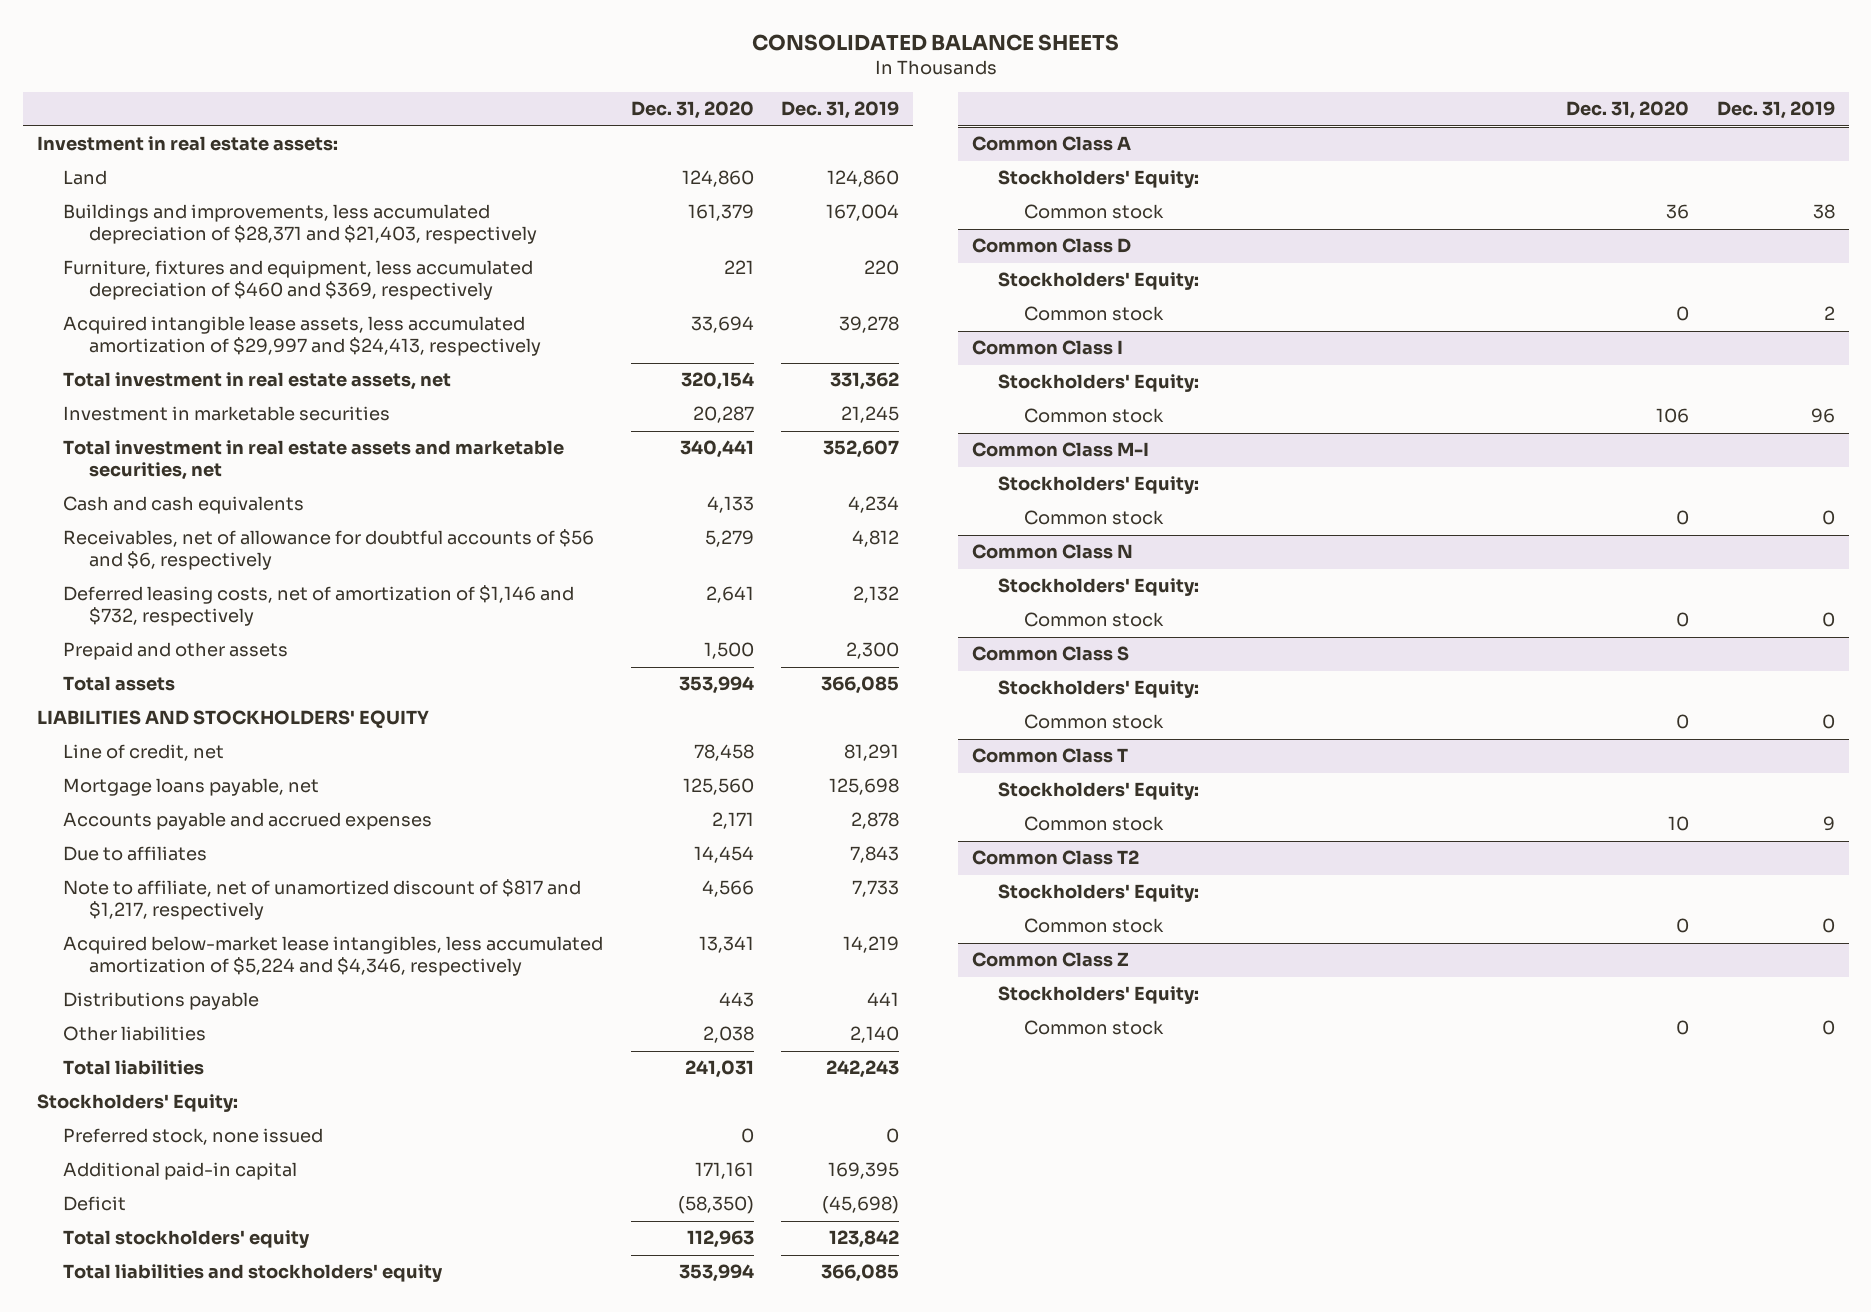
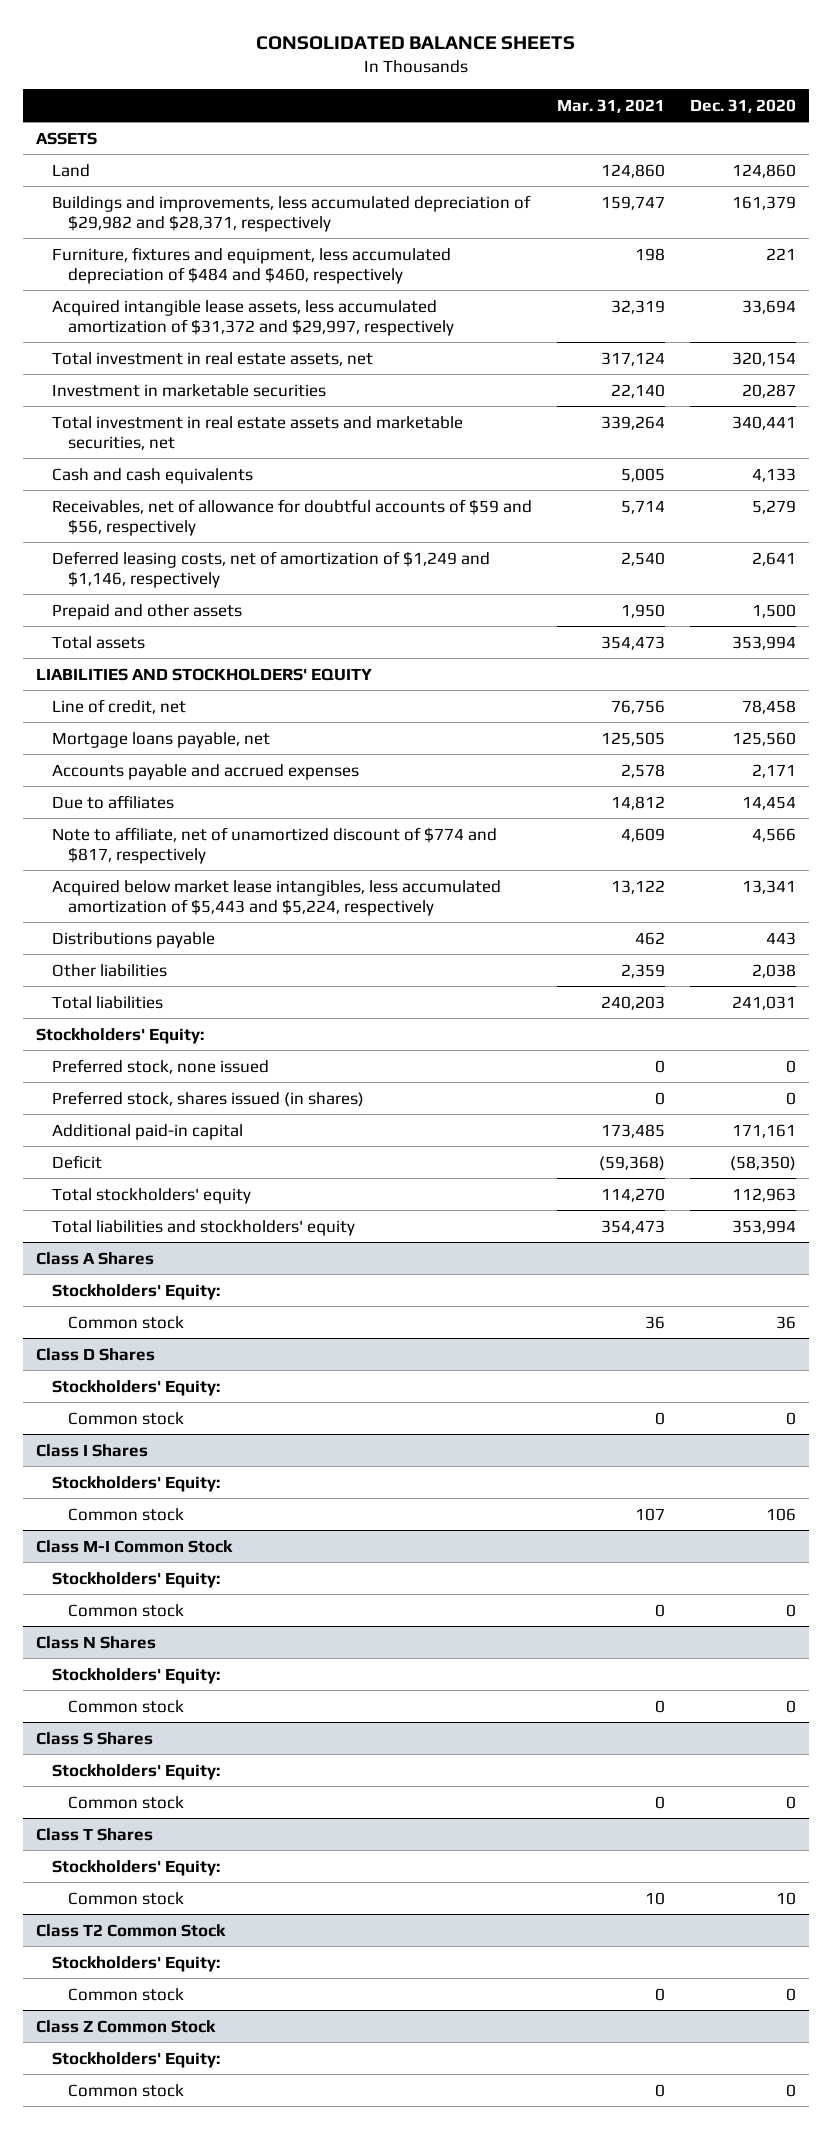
[781,101,900,120] Dec. 31, 2019 -> none
none -> [556,98,665,113] Mar. 31, 2021
[36,136,338,152] Investment in real estate assets: -> none
none -> [35,131,97,145] ASSETS
[62,204,537,245] Buildings and improvements, less accumulated depreciation of $28,371 and $21,403, respectively -> [51,194,531,232] Buildings and improvements, less accumulated depreciation of $29,982 and $28,371, respectively
[62,260,533,301] Furniture, fixtures and equipment, less accumulated depreciation of $460 and $369, respectively -> [51,246,451,284] Furniture, fixtures and equipment, less accumulated depreciation of $484 and $460, respectively
[62,316,541,357] Acquired intangible lease assets, less accumulated amortization of $29,997 and $24,413, respectively -> [51,299,455,336] Acquired intangible lease assets, less accumulated amortization of $31,372 and $29,997, respectively
[62,529,594,571] Receivables, net of allowance for doubtful accounts of $56 and $6, respectively -> [51,498,532,536] Receivables, net of allowance for doubtful accounts of $59 and $56, respectively
[62,585,574,627] Deferred leasing costs, net of amortization of $1,146 and $732, respectively -> [51,550,490,588] Deferred leasing costs, net of amortization of $1,249 and $1,146, respectively
[62,879,581,921] Note to affiliate, net of unamortized discount of $817 and $1,217, respectively -> [51,826,497,864] Note to affiliate, net of unamortized discount of $774 and $817, respectively
[62,936,603,977] Acquired below-market lease intangibles, less accumulated amortization of $5,224 and $4,346, respectively -> [51,879,501,916] Acquired below market lease intangibles, less accumulated amortization of $5,443 and $5,224, respectively
none -> [51,1090,364,1107] Preferred stock, shares issued (in shares)
[971,136,1131,152] Common Class A -> [35,1251,154,1265] Class A Shares
[971,238,1131,254] Common Class D -> [35,1347,155,1361] Class D Shares
[971,340,1123,356] Common Class I -> [35,1443,148,1457] Class I Shares
[971,442,1149,458] Common Class M-I -> [35,1539,233,1553] Class M-I Common Stock
[971,544,1133,560] Common Class N -> [35,1635,156,1649] Class N Shares
[971,646,1129,662] Common Class S -> [35,1731,153,1745] Class S Shares
[971,748,1128,764] Common Class T -> [35,1827,153,1841] Class T Shares
[971,850,1139,866] Common Class T2 -> [35,1923,226,1937] Class T2 Common Stock
[971,952,1129,968] Common Class Z -> [35,2019,216,2033] Class Z Common Stock

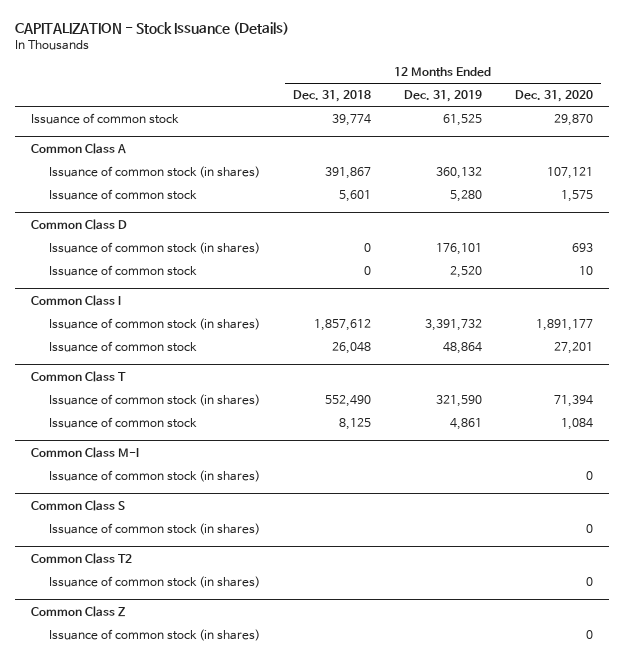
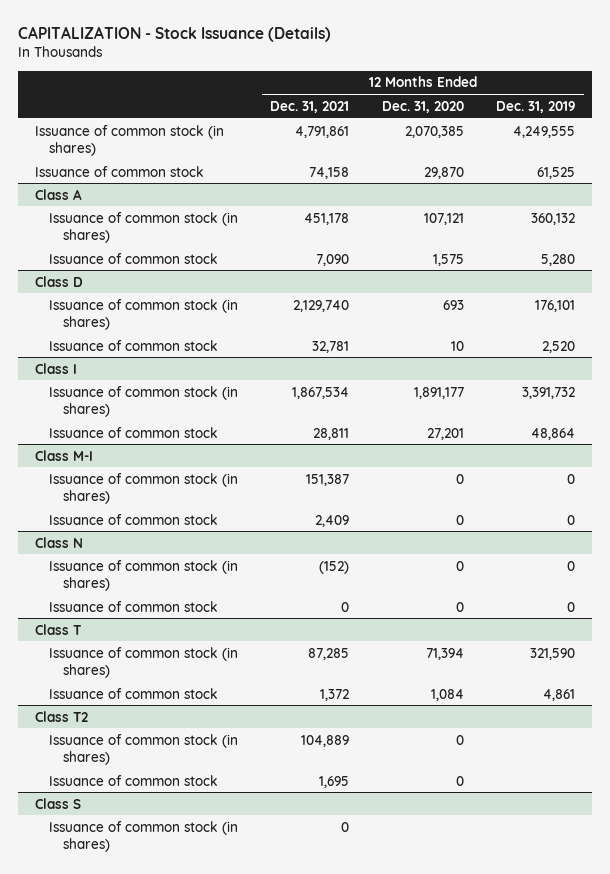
[292,90,371,103] Dec. 31, 2018 -> none
none -> [270,100,350,113] Dec. 31, 2021
none -> [34,124,224,156] Issuance of common stock (in shares)
[31,142,127,154] Common Class A -> [34,188,82,200] Class A
[31,218,128,230] Common Class D -> [34,275,83,287] Class D
[31,294,122,306] Common Class I -> [34,362,77,374] Class I
none -> [34,449,93,461] Class M-I
none -> [48,472,238,504] Issuance of common stock (in shares)
none -> [48,513,218,525] Issuance of common stock
none -> [34,536,83,548] Class N
none -> [48,559,238,591] Issuance of common stock (in shares)
none -> [48,600,218,612] Issuance of common stock
[31,370,127,382] Common Class T -> [34,623,82,635] Class T
[31,446,140,458] Common Class M-I -> none
[48,469,260,482] Issuance of common stock (in shares) -> none
[31,499,126,511] Common Class S -> none
[48,522,260,535] Issuance of common stock (in shares) -> none
[48,575,260,588] Issuance of common stock (in shares) -> none
[31,605,126,617] Common Class Z -> none
[31,552,133,564] Common Class T2 -> [34,710,88,722] Class T2
none -> [48,774,218,786] Issuance of common stock
none -> [34,797,81,809] Class S
none -> [48,820,238,852] Issuance of common stock (in shares)

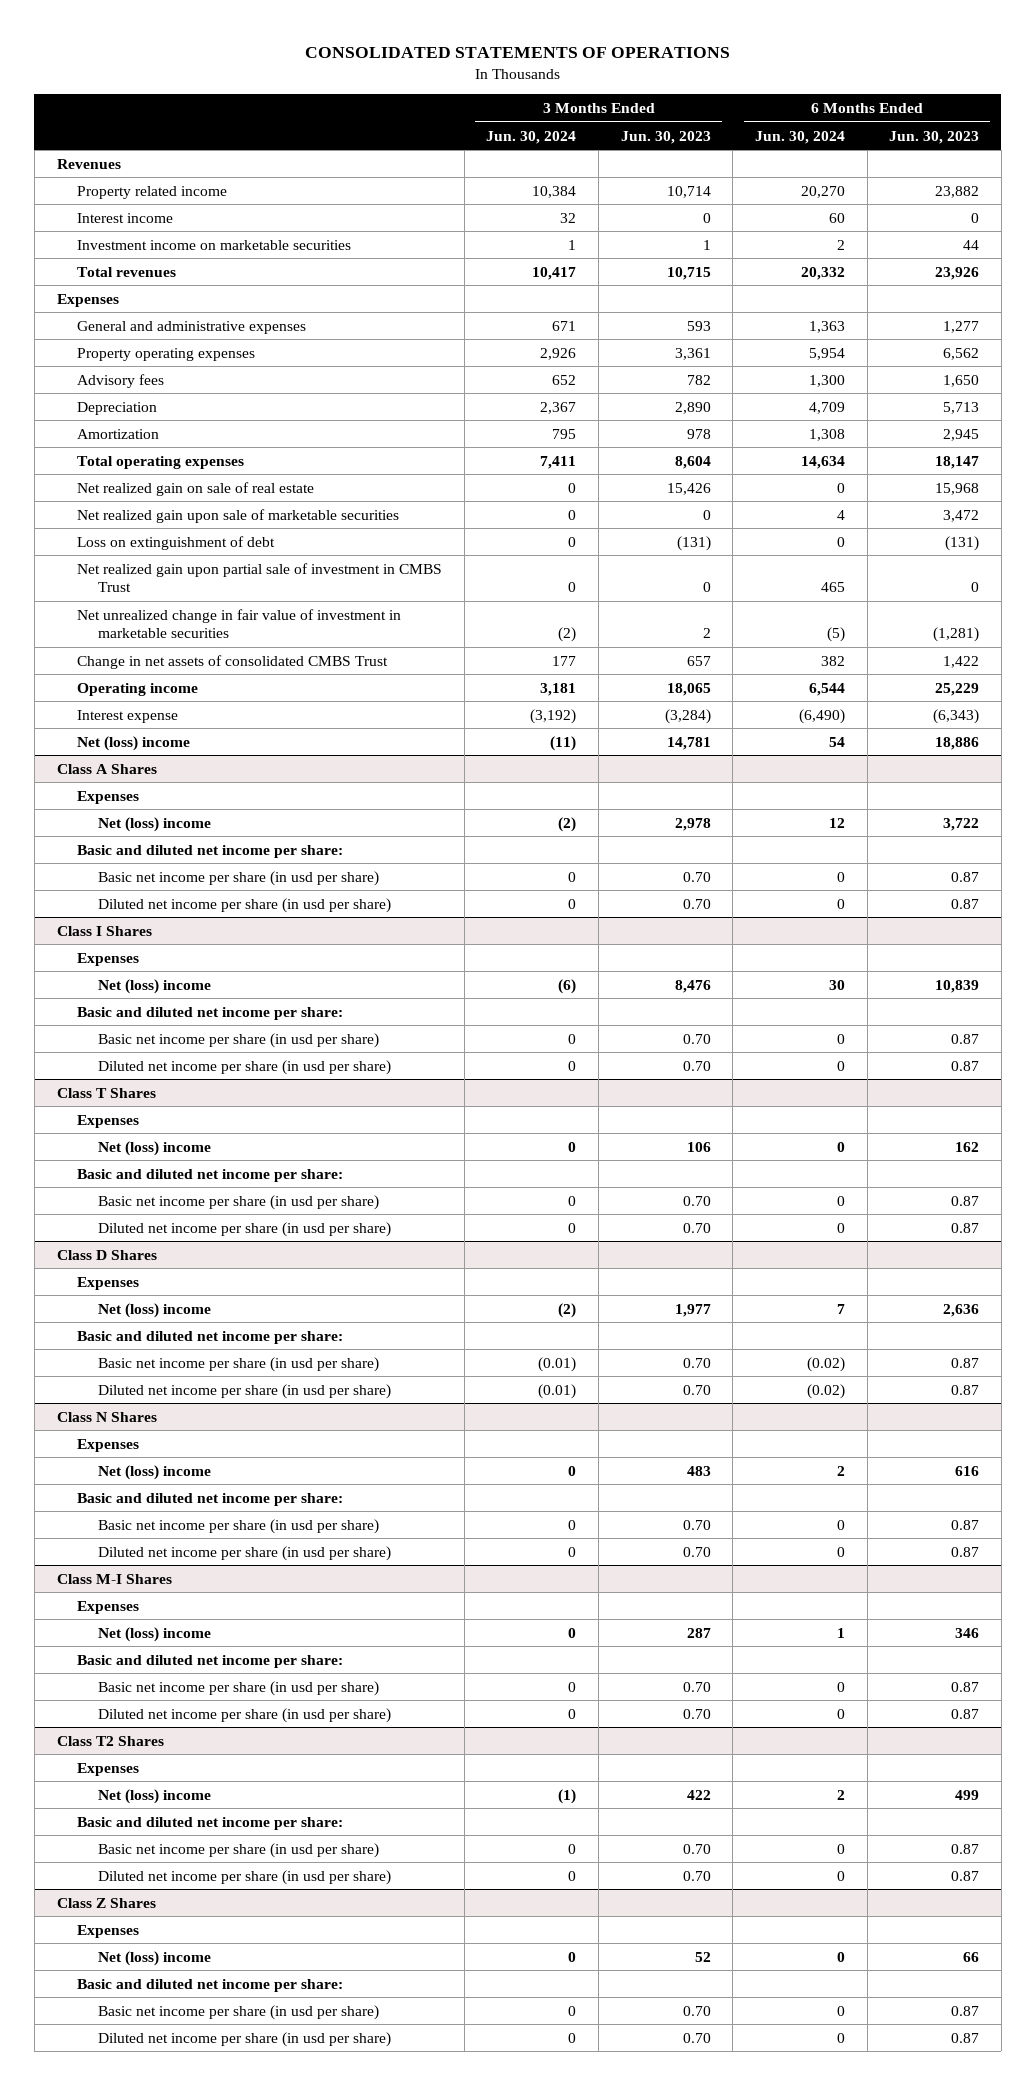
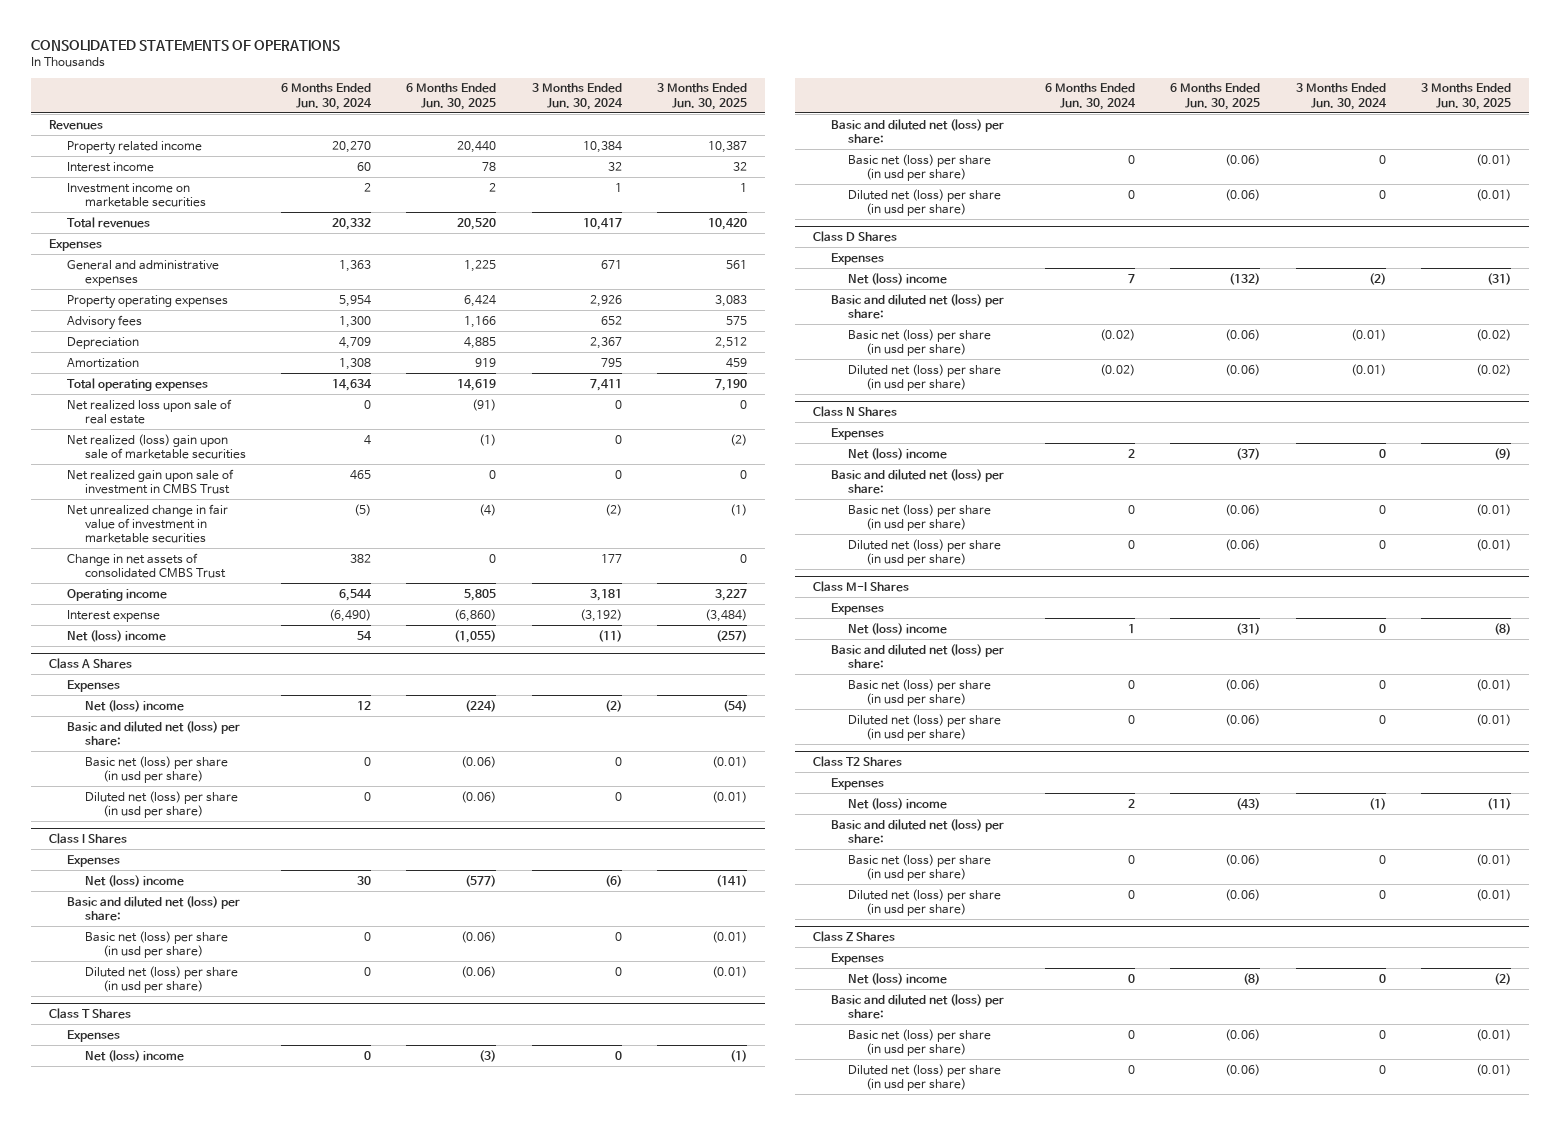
[620,130,711,144] Jun. 30, 2023 -> none
[889,130,980,144] Jun. 30, 2023 -> none
none -> [406,83,497,110] 6 Months Ended Jun. 30, 2025
none -> [657,83,748,110] 3 Months Ended Jun. 30, 2025
[77,535,276,550] Loss on extinguishment of debt -> none
[77,481,315,496] Net realized gain on sale of real estate -> [66,398,232,424] Net realized loss upon sale of real estate
[77,508,400,523] Net realized gain upon sale of marketable securities -> [66,433,246,459] Net realized (loss) gain upon sale of marketable securities
[77,562,443,593] Net realized gain upon partial sale of investment in CMBS Trust -> [66,468,234,494] Net realized gain upon sale of investment in CMBS Trust
[77,844,344,858] Basic and diluted net income per share: -> [66,720,240,746] Basic and diluted net (loss) per share:
[97,870,379,886] Basic net income per share (in usd per share) -> [84,755,228,783] Basic net (loss) per share (in usd per share)
[97,897,391,913] Diluted net income per share (in usd per share) -> [84,790,238,818] Diluted net (loss) per share (in usd per share)
[77,1006,344,1020] Basic and diluted net income per share: -> [66,895,240,921] Basic and diluted net (loss) per share:
[97,1032,379,1048] Basic net income per share (in usd per share) -> [84,930,228,958] Basic net (loss) per share (in usd per share)
[97,1059,391,1075] Diluted net income per share (in usd per share) -> [84,965,238,993] Diluted net (loss) per share (in usd per share)
[77,1168,344,1182] Basic and diluted net income per share: -> [830,118,1004,144] Basic and diluted net (loss) per share:
[97,1194,379,1210] Basic net income per share (in usd per share) -> [848,153,992,181] Basic net (loss) per share (in usd per share)
[97,1221,391,1237] Diluted net income per share (in usd per share) -> [848,188,1002,216] Diluted net (loss) per share (in usd per share)
[77,1330,344,1344] Basic and diluted net income per share: -> [830,293,1004,319] Basic and diluted net (loss) per share:
[97,1356,379,1372] Basic net income per share (in usd per share) -> [848,328,992,356] Basic net (loss) per share (in usd per share)
[97,1383,391,1399] Diluted net income per share (in usd per share) -> [848,363,1002,391] Diluted net (loss) per share (in usd per share)
[77,1492,344,1506] Basic and diluted net income per share: -> [830,468,1004,494] Basic and diluted net (loss) per share:
[97,1518,379,1534] Basic net income per share (in usd per share) -> [848,503,992,531] Basic net (loss) per share (in usd per share)
[97,1545,391,1561] Diluted net income per share (in usd per share) -> [848,538,1002,566] Diluted net (loss) per share (in usd per share)
[77,1654,344,1668] Basic and diluted net income per share: -> [830,643,1004,669] Basic and diluted net (loss) per share:
[97,1680,379,1696] Basic net income per share (in usd per share) -> [848,678,992,706] Basic net (loss) per share (in usd per share)
[97,1707,391,1723] Diluted net income per share (in usd per share) -> [848,713,1002,741] Diluted net (loss) per share (in usd per share)
[77,1816,344,1830] Basic and diluted net income per share: -> [830,818,1004,844] Basic and diluted net (loss) per share:
[97,1842,379,1858] Basic net income per share (in usd per share) -> [848,853,992,881] Basic net (loss) per share (in usd per share)
[97,1869,391,1885] Diluted net income per share (in usd per share) -> [848,888,1002,916] Diluted net (loss) per share (in usd per share)
[77,1978,344,1992] Basic and diluted net income per share: -> [830,993,1004,1019] Basic and diluted net (loss) per share:
[97,2004,379,2020] Basic net income per share (in usd per share) -> [848,1028,992,1056] Basic net (loss) per share (in usd per share)
[97,2031,391,2047] Diluted net income per share (in usd per share) -> [848,1063,1002,1091] Diluted net (loss) per share (in usd per share)

